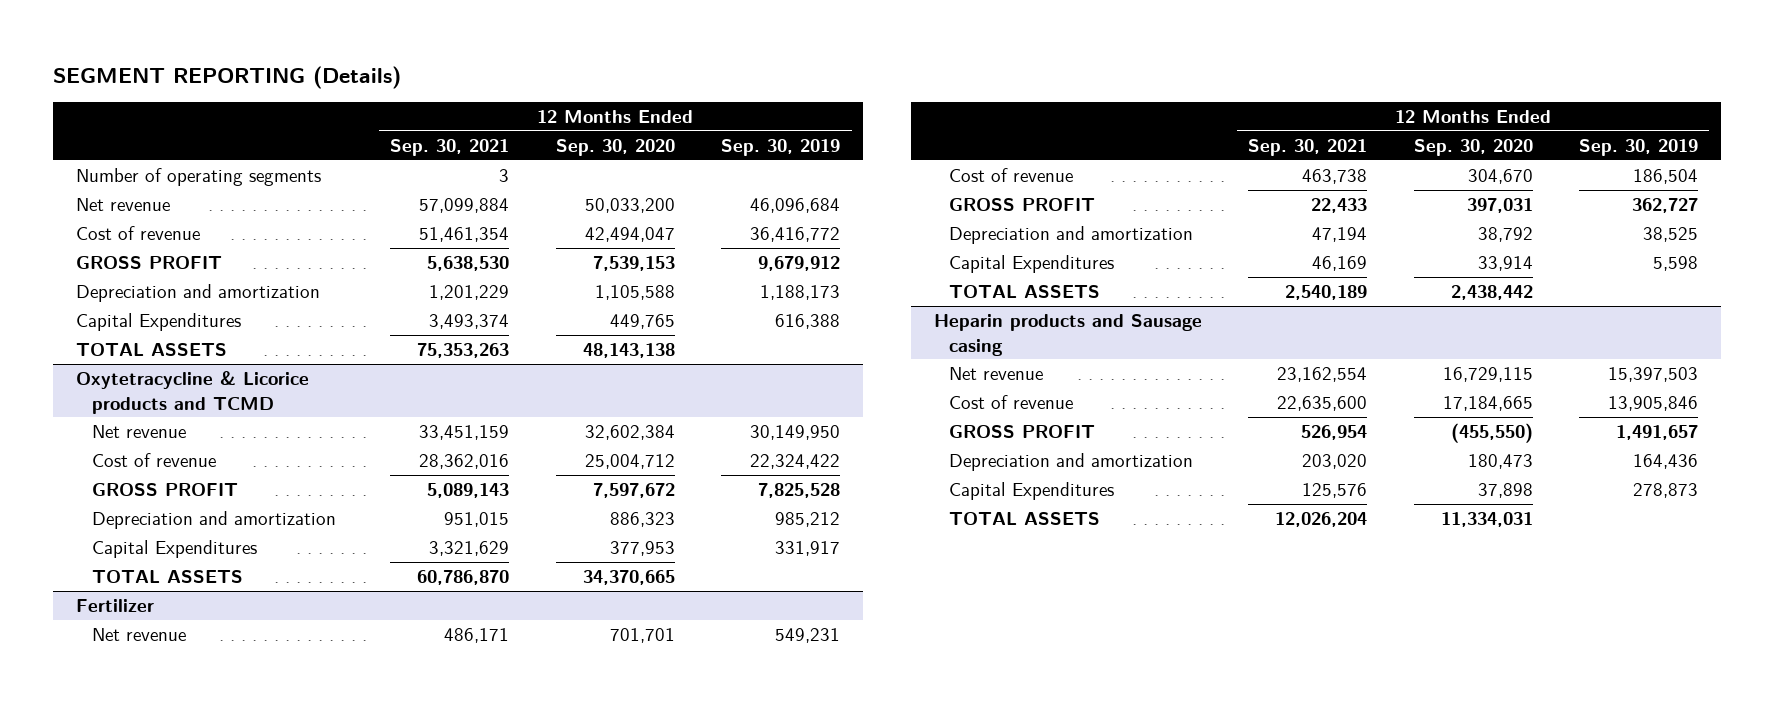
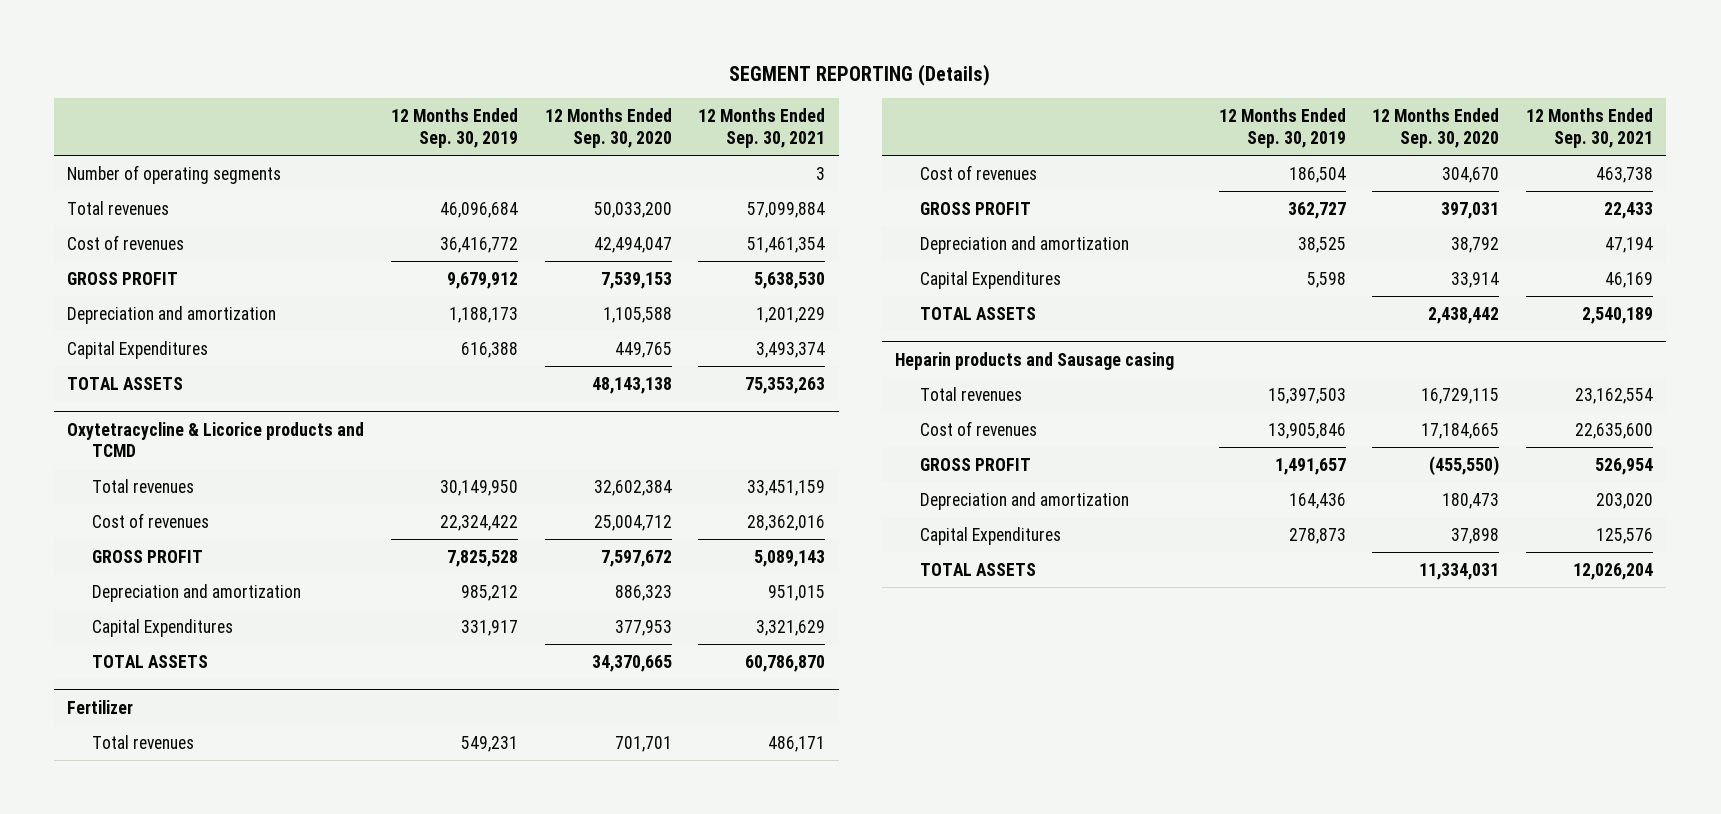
[76,198,171,212] Net revenue -> [67,200,170,215] Total revenues
[76,226,201,241] Cost of revenue -> [67,234,185,250] Cost of revenues
[91,425,186,439] Net revenue -> [92,478,195,493] Total revenues
[91,453,216,468] Cost of revenue -> [92,512,210,528] Cost of revenues
[91,628,186,642] Net revenue -> [92,734,195,749] Total revenues
[949,168,1074,183] Cost of revenue -> [920,164,1038,180] Cost of revenues
[949,367,1044,381] Net revenue -> [920,386,1023,401] Total revenues
[949,395,1074,410] Cost of revenue -> [920,420,1038,436] Cost of revenues

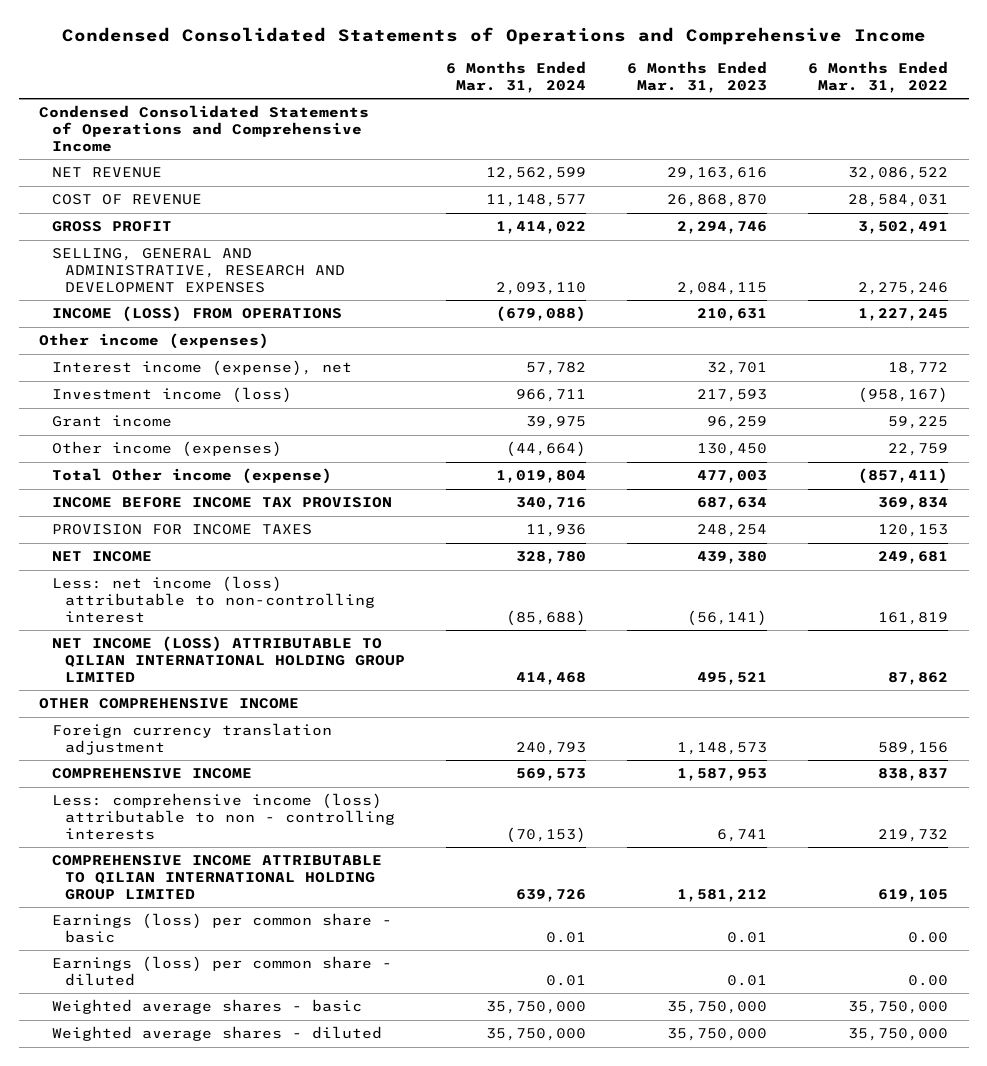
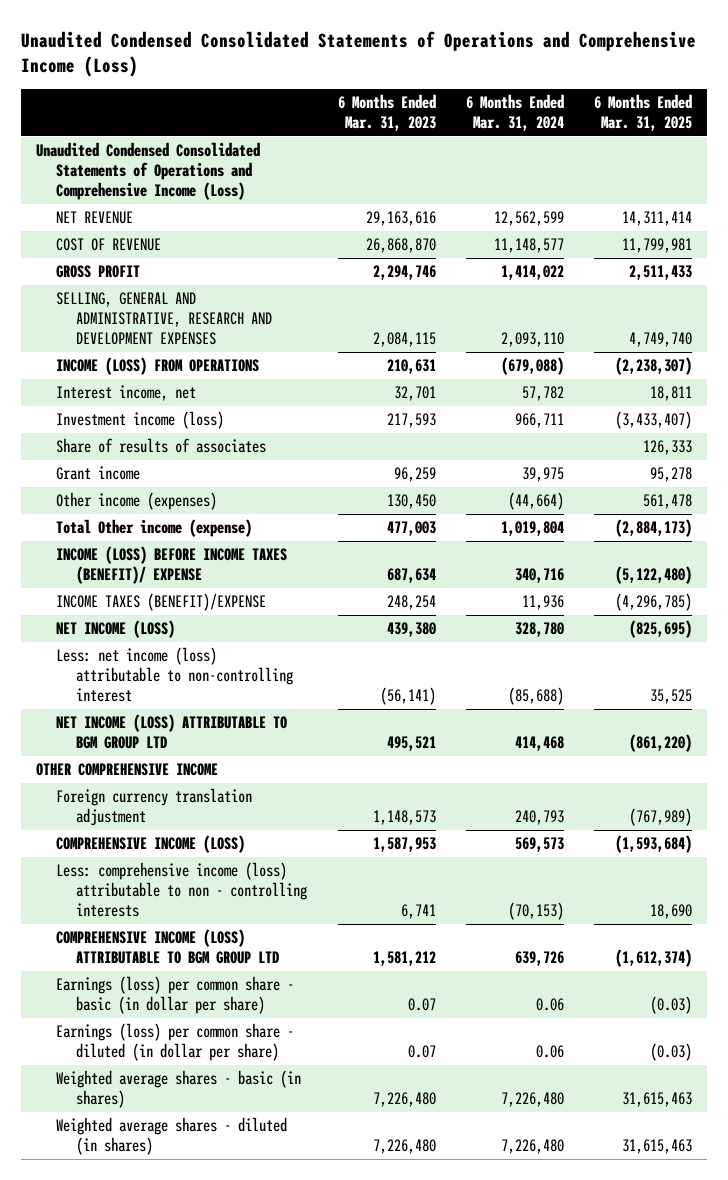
[61,26,926,45] Condensed Consolidated Statements of Operations and Comprehensive Income -> [21,30,697,78] Unaudited Condensed Consolidated Statements of Operations and Comprehensive Income (Loss)
[808,61,949,94] 6 Months Ended Mar. 31, 2022 -> none
none -> [594,94,693,132] 6 Months Ended Mar. 31, 2025
[39,105,370,152] Condensed Consolidated Statements of Operations and Comprehensive Income -> [36,142,261,200] Unaudited Condensed Consolidated Statements of Operations and Comprehensive Income (Loss)
[39,333,270,350] Other income (expenses) -> none
[51,360,352,377] Interest income (expense), net -> [56,385,197,402] Interest income, net
none -> [56,438,267,454] Share of results of associates
[51,497,392,509] INCOME BEFORE INCOME TAX PROVISION -> [56,546,288,585] INCOME (LOSS) BEFORE INCOME TAXES (BENEFIT)/ EXPENSE
[51,524,312,536] PROVISION FOR INCOME TAXES -> [56,593,267,612] INCOME TAXES (BENEFIT)/EXPENSE
[51,551,152,563] NET INCOME -> [56,620,176,639] NET INCOME (LOSS)
[51,636,405,682] NET INCOME (LOSS) ATTRIBUTABLE TO QILIAN INTERNATIONAL HOLDING GROUP LIMITED -> [56,714,288,750] NET INCOME (LOSS) ATTRIBUTABLE TO BGM GROUP LTD
[51,768,252,780] COMPREHENSIVE INCOME -> [56,835,246,854] COMPREHENSIVE INCOME (LOSS)
[51,855,382,900] COMPREHENSIVE INCOME ATTRIBUTABLE TO QILIAN INTERNATIONAL HOLDING GROUP LIMITED -> [56,929,280,965] COMPREHENSIVE INCOME (LOSS) ATTRIBUTABLE TO BGM GROUP LTD
[51,913,392,944] Earnings (loss) per common share - basic -> [56,976,295,1015] Earnings (loss) per common share - basic (in dollar per share)
[545,932,586,944] 0.01 -> [535,998,564,1012] 0.06
[726,932,767,944] 0.01 -> [407,998,436,1012] 0.07
[51,956,392,987] Earnings (loss) per common share - diluted -> [56,1023,295,1062] Earnings (loss) per common share - diluted (in dollar per share)
[545,975,586,987] 0.01 -> [535,1045,564,1059] 0.06
[726,975,767,987] 0.01 -> [407,1045,436,1059] 0.07
[51,999,362,1015] Weighted average shares - basic -> [56,1070,302,1109] Weighted average shares - basic (in shares)
[485,1001,586,1015] 35,750,000 -> [500,1092,564,1108] 7,226,480
[666,1001,767,1015] 35,750,000 -> [372,1092,436,1108] 7,226,480
[51,1026,382,1042] Weighted average shares - diluted -> [56,1117,288,1156] Weighted average shares - diluted (in shares)
[485,1028,586,1042] 35,750,000 -> [500,1139,564,1155] 7,226,480
[666,1028,767,1042] 35,750,000 -> [372,1139,436,1155] 7,226,480

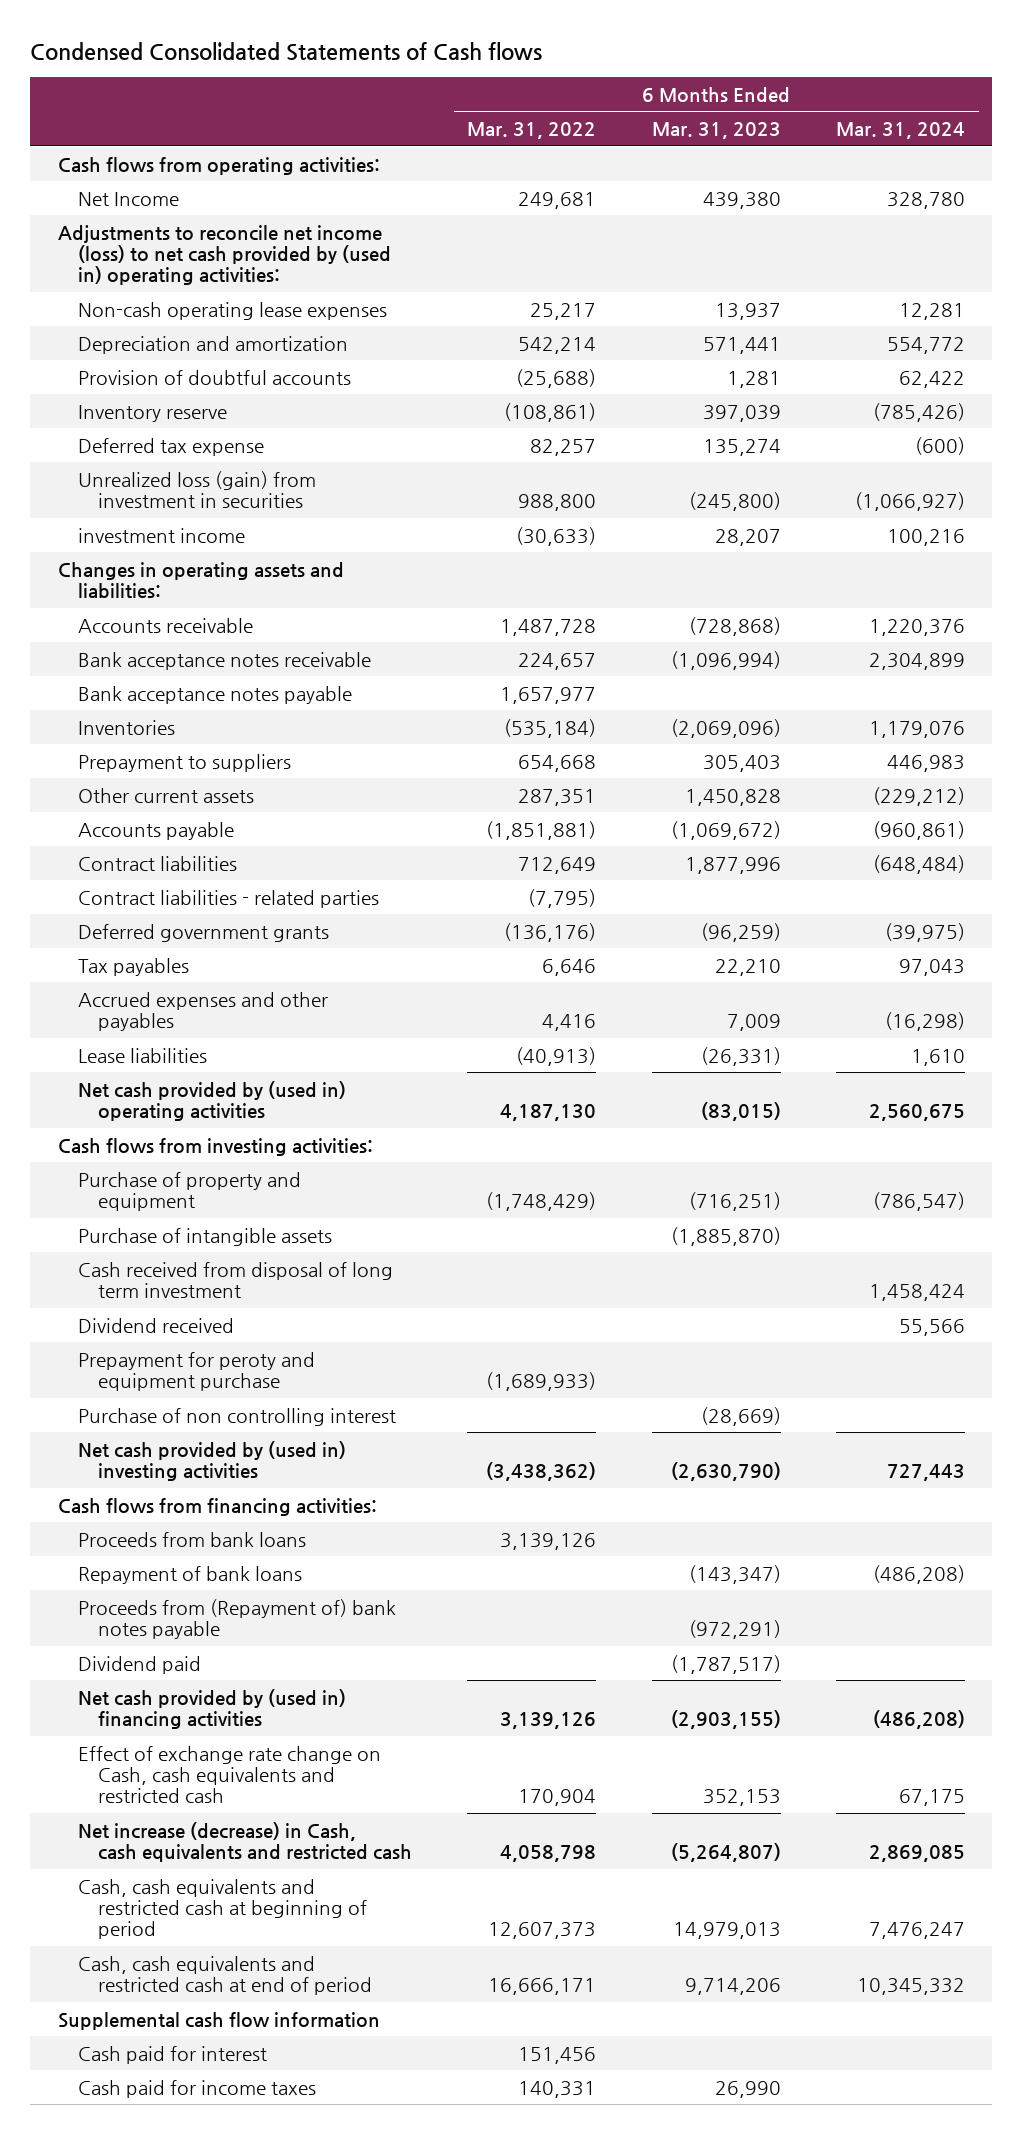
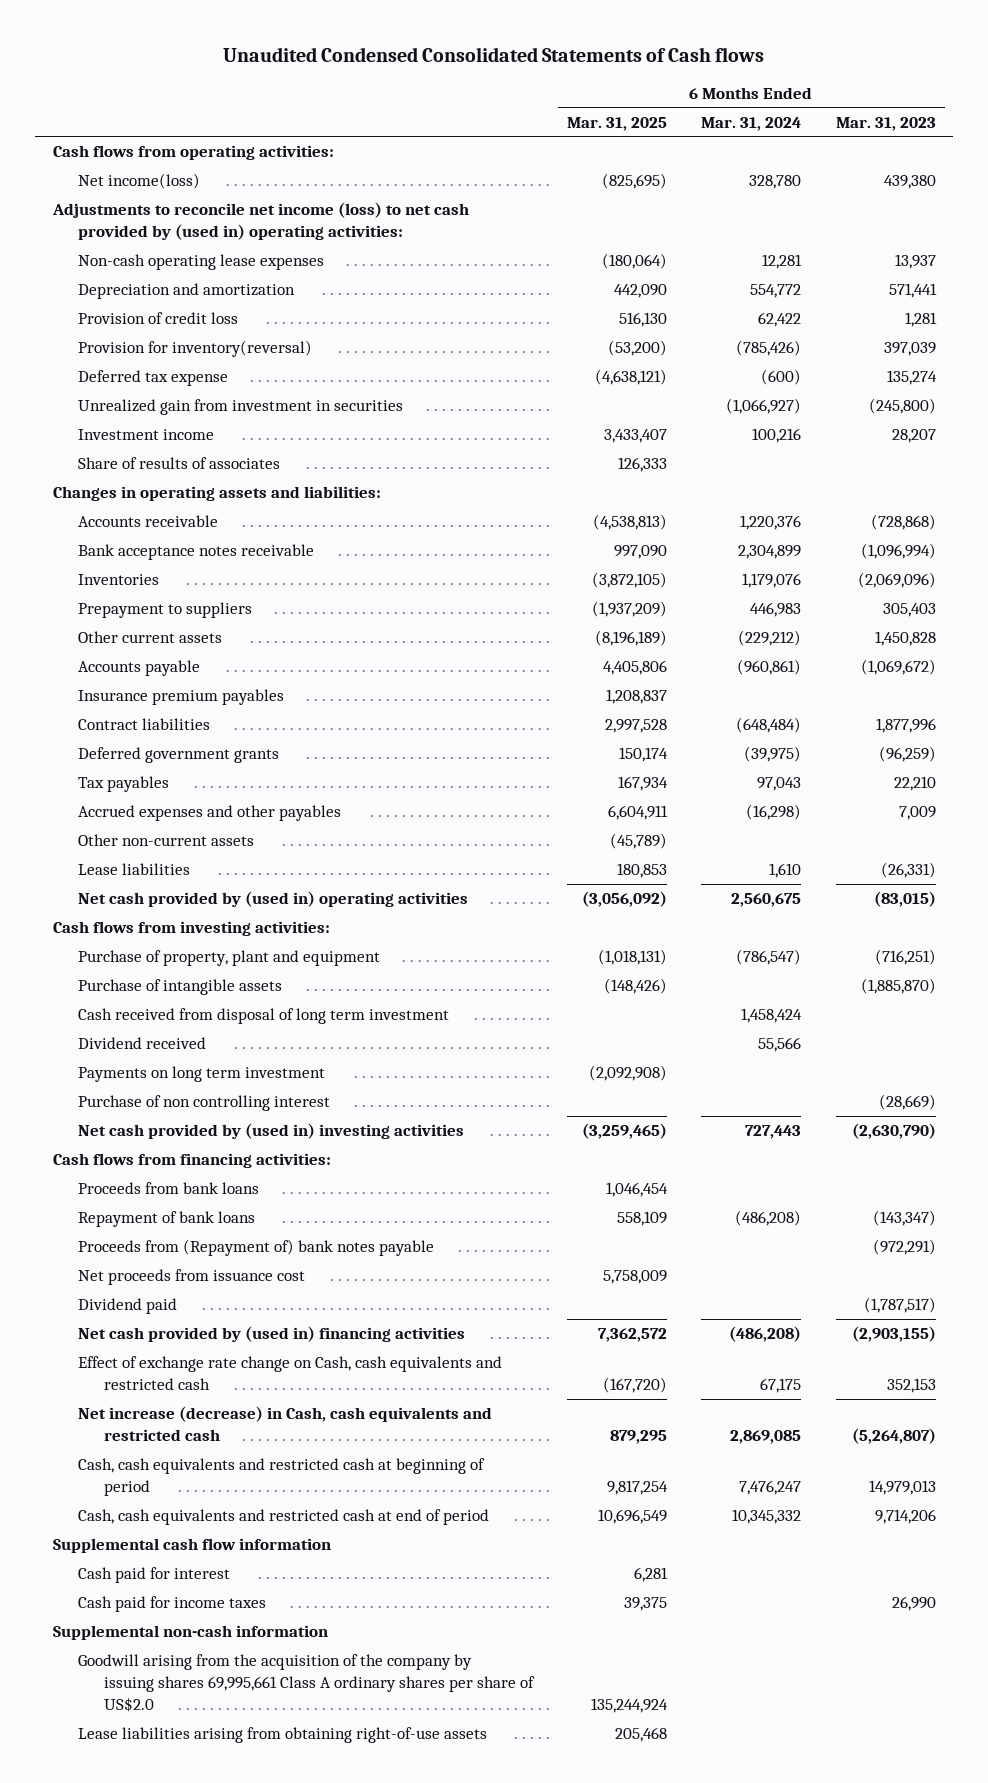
[30,41,543,61] Condensed Consolidated Statements of Cash flows -> [223,46,765,62] Unaudited Condensed Consolidated Statements of Cash flows
[467,121,597,139] Mar. 31, 2022 -> none
none -> [566,116,667,131] Mar. 31, 2025
[77,191,179,206] Net Income -> [78,173,201,190] Net income(loss)
[77,369,351,385] Provision of doubtful accounts -> [78,312,239,325] Provision of credit loss
[77,404,227,422] Inventory reserve -> [78,340,313,358] Provision for inventory(reversal)
[77,470,316,508] Unrealized loss (gain) from investment in securities -> [78,399,404,416] Unrealized gain from investment in securities
[77,527,245,543] investment income -> [78,429,215,441] Investment income
none -> [78,457,281,470] Share of results of associates
[77,685,352,704] Bank acceptance notes payable -> none
none -> [78,689,285,706] Insurance premium payables
[77,889,379,908] Contract liabilities - related parties -> none
none -> [78,834,255,847] Other non-current assets
[77,1171,301,1211] Purchase of property and equipment -> [78,950,381,967] Purchase of property, plant and equipment
[77,1351,315,1391] Prepayment for peroty and equipment purchase -> none
none -> [78,1066,326,1083] Payments on long term investment
none -> [78,1269,306,1286] Net proceeds from issuance cost
none -> [52,1625,328,1641] Supplemental non-cash information
none -> [78,1654,535,1713] Goodwill arising from the acquisition of the company by issuing shares 69,995,661 Class A ordinary shares per share of US$2.0
none -> [78,1727,488,1744] Lease liabilities arising from obtaining right-of-use assets

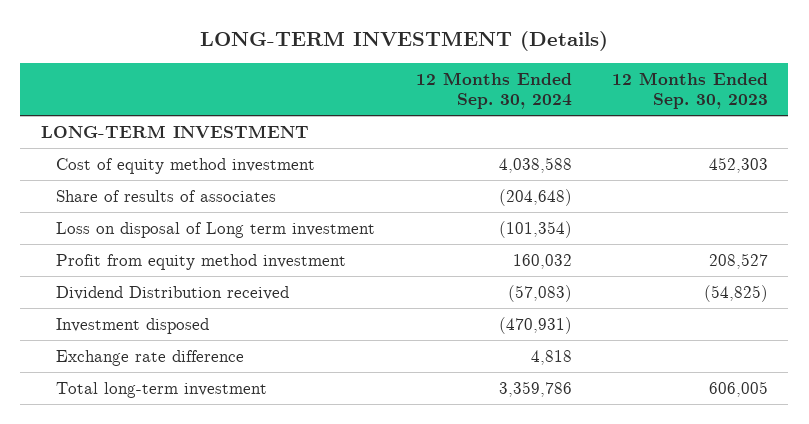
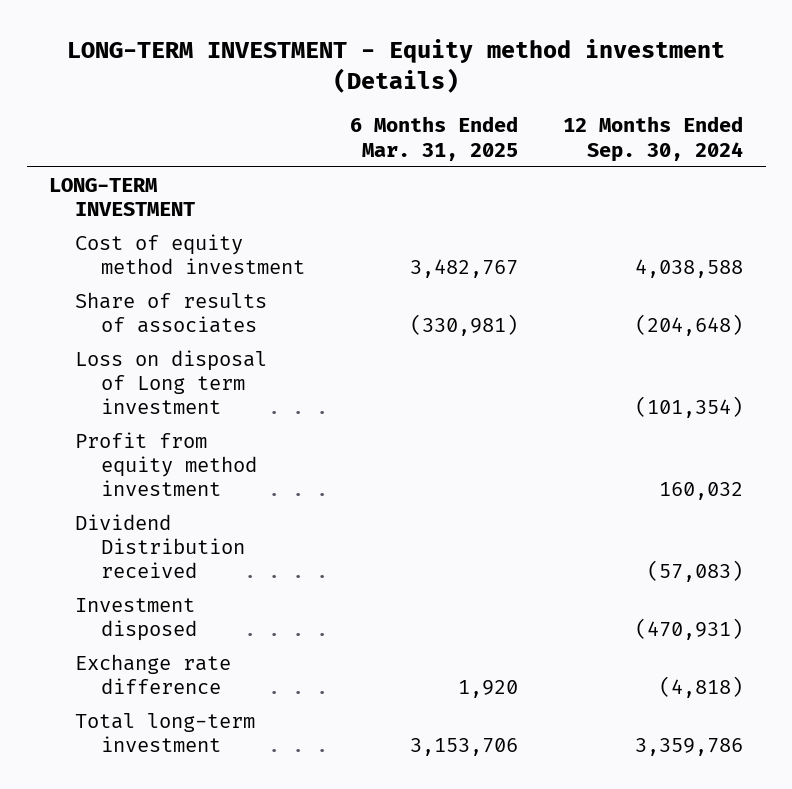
[200,31,609,52] LONG-TERM INVESTMENT (Details) -> [67,38,726,93] LONG-TERM INVESTMENT - Equity method investment (Details)
[612,71,769,110] 12 Months Ended Sep. 30, 2023 -> none
none -> [350,116,519,161] 6 Months Ended Mar. 31, 2025
[530,349,572,365] 4,818 -> [659,676,744,699] (4,818)

